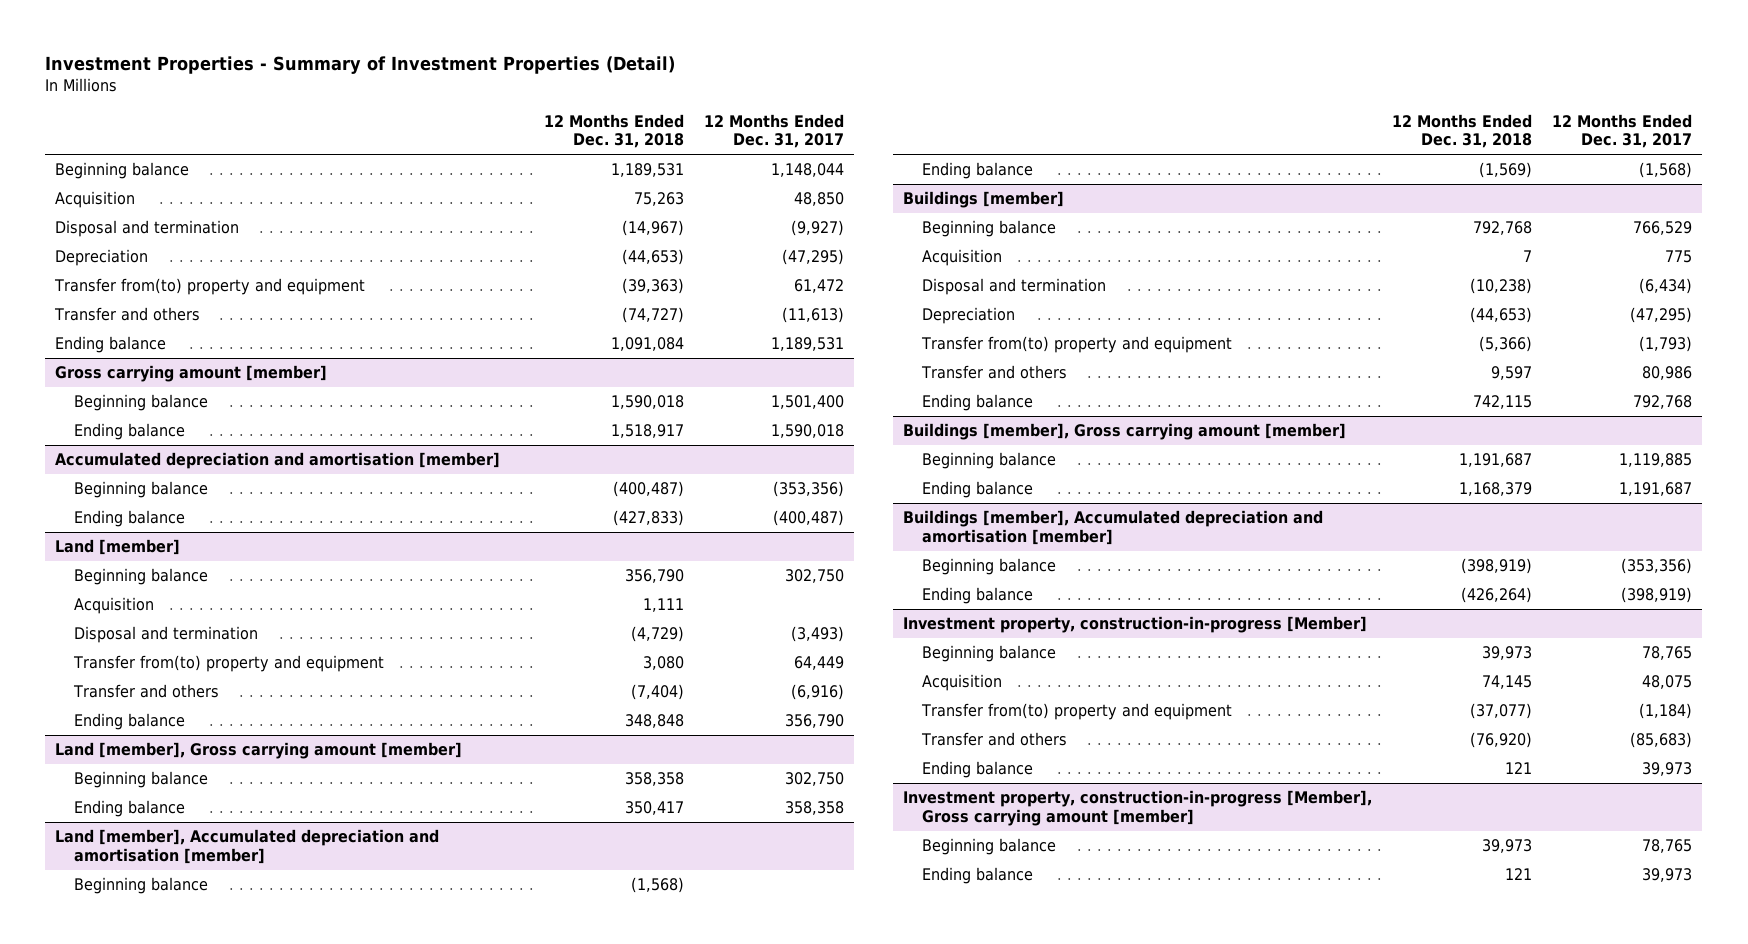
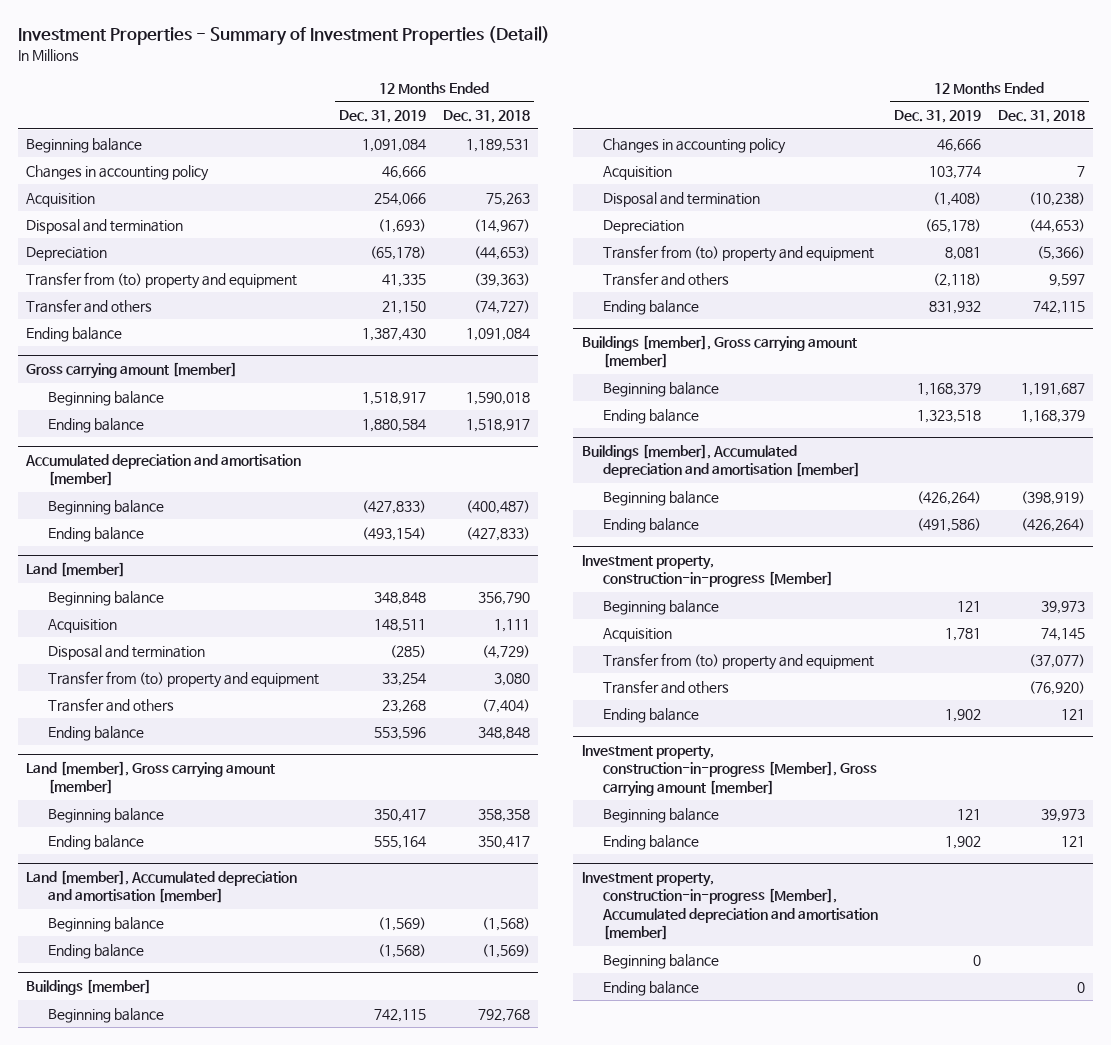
[704,113,845,149] 12 Months Ended Dec. 31, 2017 -> none
none -> [339,109,427,123] Dec. 31, 2019
none -> [26,164,210,181] Changes in accounting policy
[54,278,366,296] Transfer from(to) property and equipment -> [26,271,298,289] Transfer from (to) property and equipment
[72,655,384,673] Transfer from(to) property and equipment -> [47,670,319,688] Transfer from (to) property and equipment
none -> [602,137,786,154] Changes in accounting policy
[920,336,1232,354] Transfer from(to) property and equipment -> [602,244,874,262] Transfer from (to) property and equipment
[920,703,1232,721] Transfer from(to) property and equipment -> [602,652,874,670] Transfer from (to) property and equipment
none -> [581,871,878,940] Investment property, construction-in-progress [Member], Accumulated depreciation and amortisation [member]
none -> [602,953,719,969] Beginning balance
none -> [602,980,699,996] Ending balance

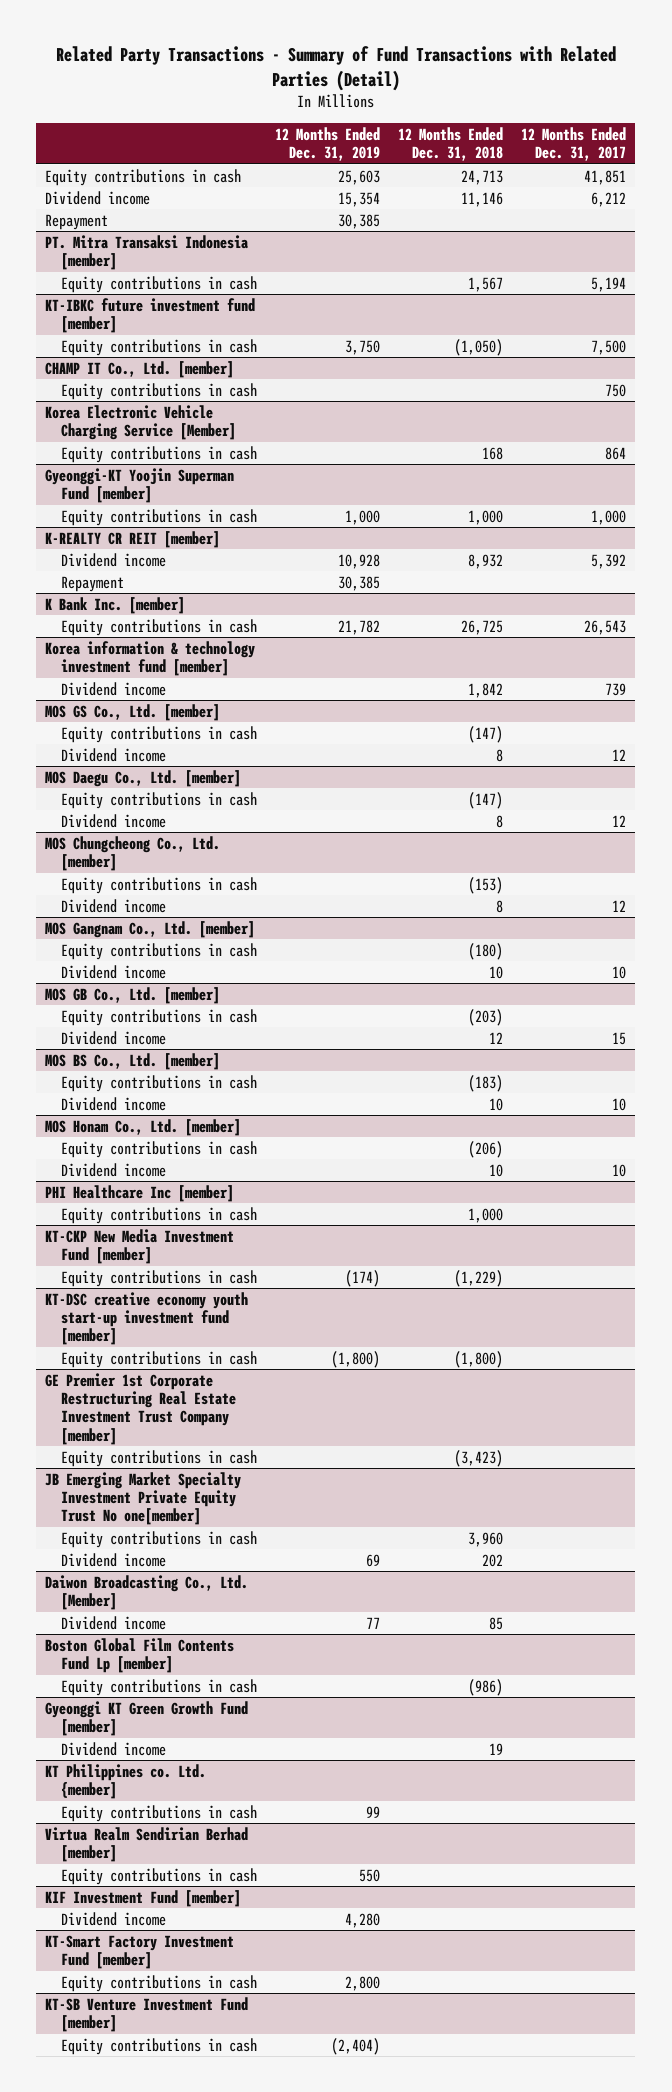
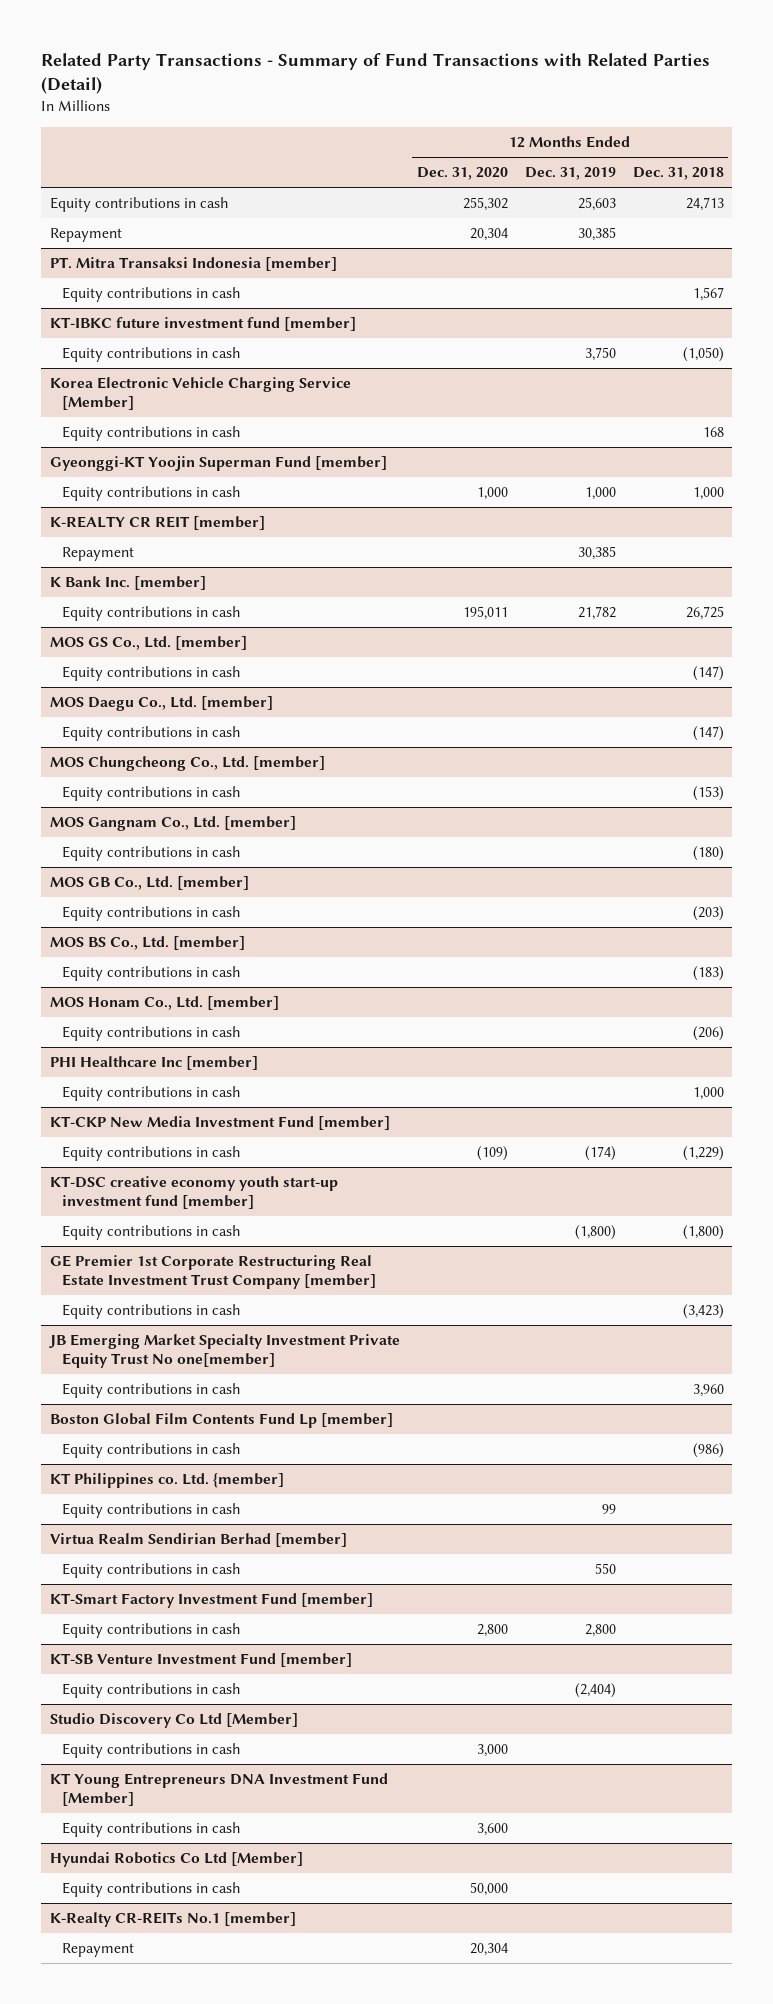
[521,126,627,162] 12 Months Ended Dec. 31, 2017 -> none
none -> [416,167,508,181] Dec. 31, 2020
[45,190,151,205] Dividend income -> none
[45,360,235,378] CHAMP IT Co., Ltd. [member] -> none
[61,382,258,400] Equity contributions in cash -> none
[61,552,167,567] Dividend income -> none
[45,640,256,676] Korea information & technology investment fund [member] -> none
[61,681,167,696] Dividend income -> none
[61,747,167,762] Dividend income -> none
[61,813,167,828] Dividend income -> none
[61,898,167,913] Dividend income -> none
[61,964,167,979] Dividend income -> none
[61,1030,167,1045] Dividend income -> none
[61,1096,167,1111] Dividend income -> none
[61,1162,167,1177] Dividend income -> none
[61,1552,167,1567] Dividend income -> none
[45,1574,249,1610] Daiwon Broadcasting Co., Ltd. [Member] -> none
[61,1615,167,1630] Dividend income -> none
[45,1700,249,1736] Gyeonggi KT Green Growth Fund [member] -> none
[61,1741,167,1756] Dividend income -> none
[45,1889,242,1907] KIF Investment Fund [member] -> none
[61,1911,167,1926] Dividend income -> none
none -> [49,1713,298,1729] Studio Discovery Co Ltd [Member]
none -> [62,1743,242,1759] Equity contributions in cash
none -> [49,1773,388,1807] KT Young Entrepreneurs DNA Investment Fund [Member]
none -> [62,1822,242,1838] Equity contributions in cash
none -> [49,1852,303,1868] Hyundai Robotics Co Ltd [Member]
none -> [62,1882,242,1898] Equity contributions in cash
none -> [49,1912,296,1928] K-Realty CR-REITs No.1 [member]
none -> [62,1943,135,1958] Repayment

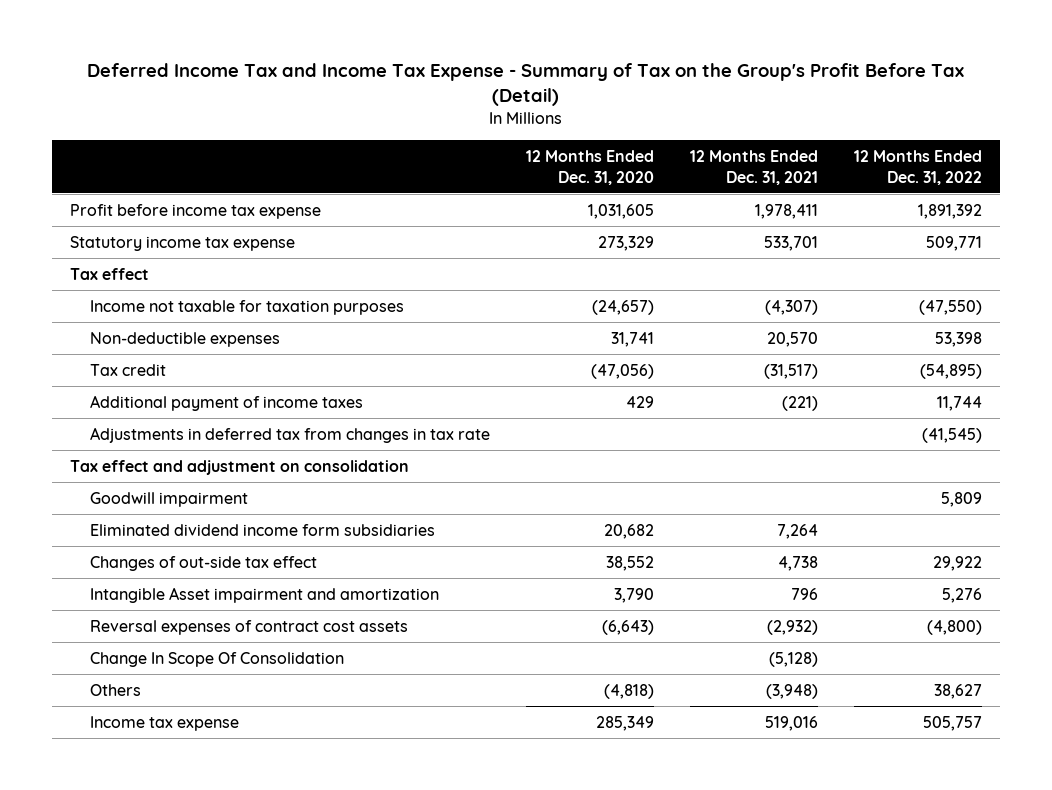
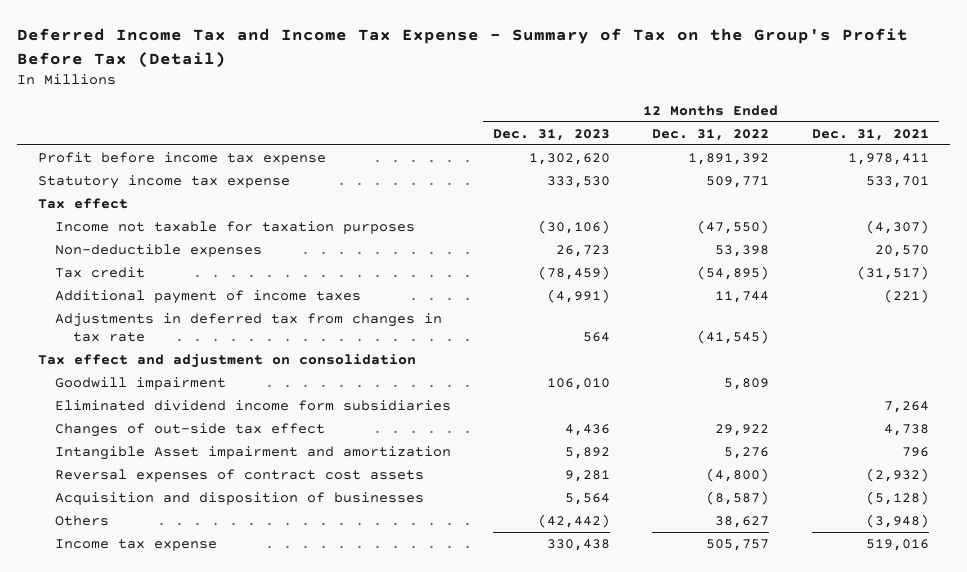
[526,149,655,185] 12 Months Ended Dec. 31, 2020 -> none
none -> [493,128,611,141] Dec. 31, 2023
[90,651,345,667] Change In Scope Of Consolidation -> none
none -> [55,491,425,505] Acquisition and disposition of businesses

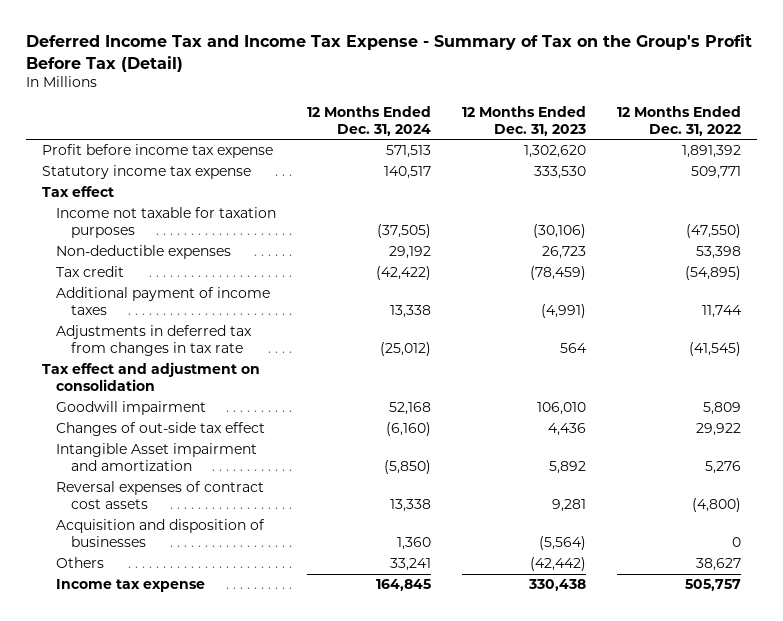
[811,128,929,141] Dec. 31, 2021 -> none
none -> [307,105,432,136] 12 Months Ended Dec. 31, 2024
[55,399,452,411] Eliminated dividend income form subsidiaries -> none
[565,492,611,505] 5,564 -> [539,536,587,551] (5,564)
[706,490,770,505] (8,587) -> [732,537,742,548] 0

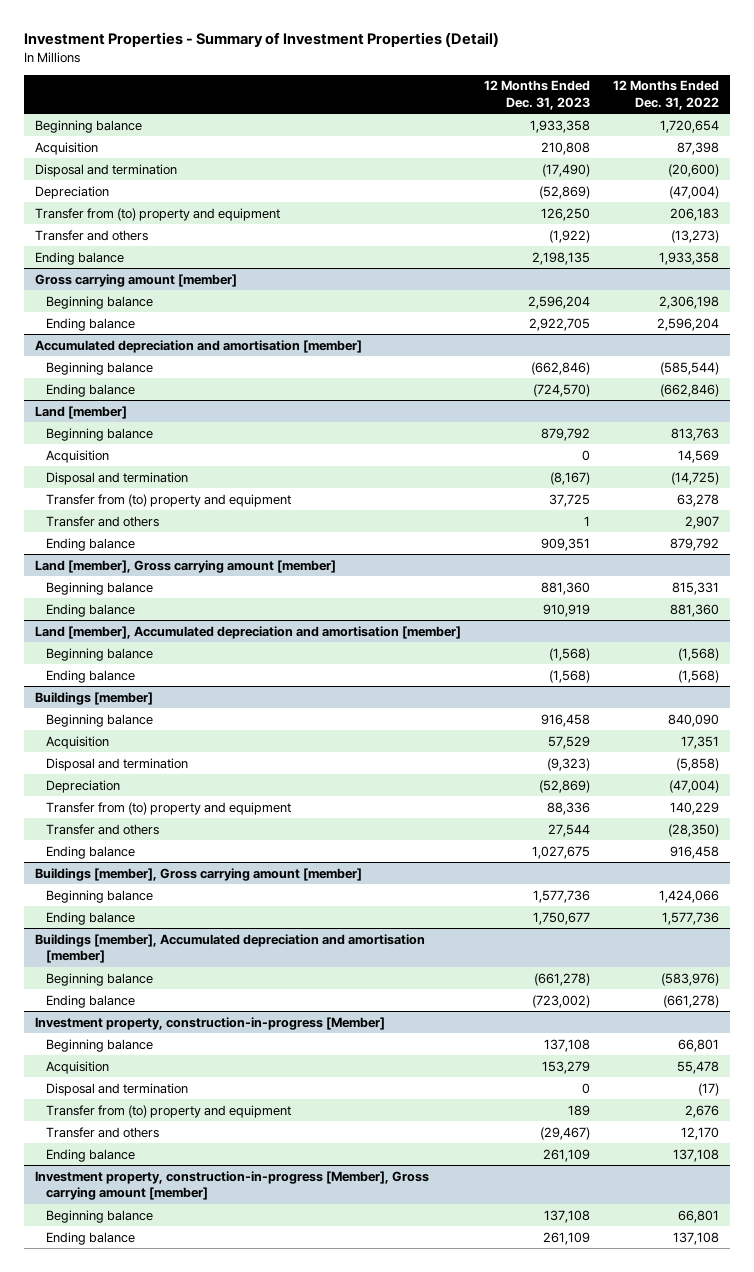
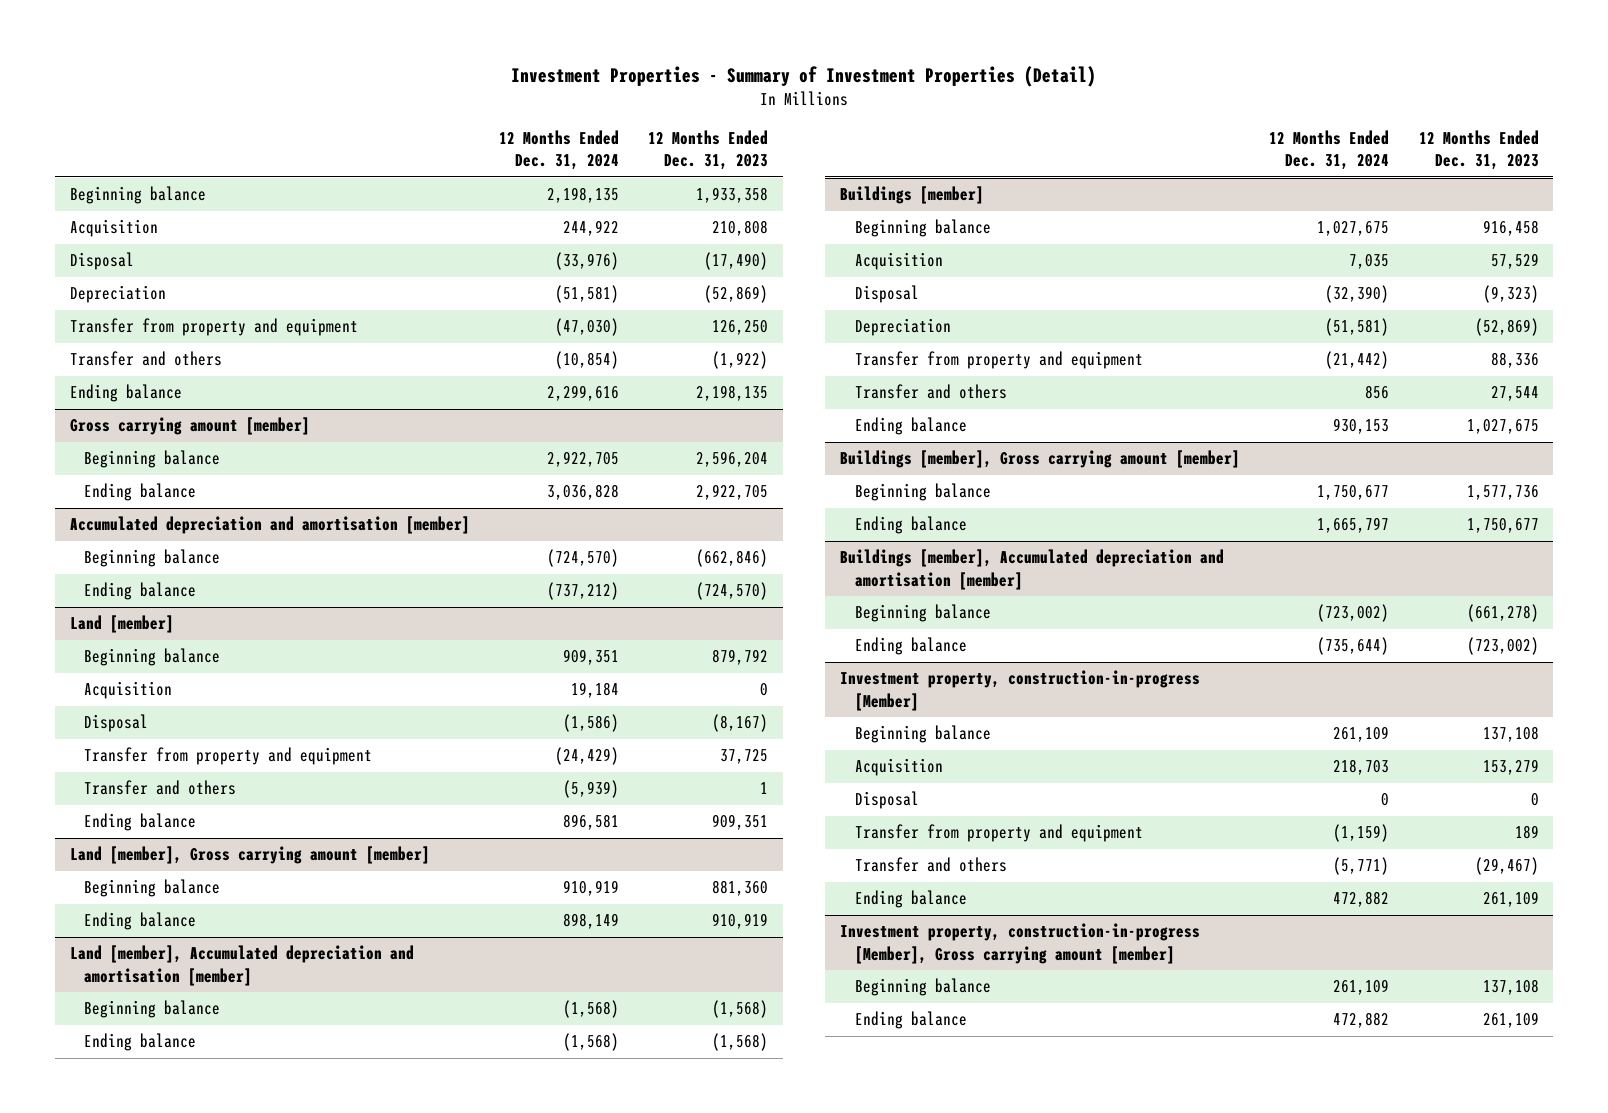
[612,80,719,111] 12 Months Ended Dec. 31, 2022 -> none
none -> [498,130,619,171] 12 Months Ended Dec. 31, 2024
[35,163,178,177] Disposal and termination -> [69,252,134,271] Disposal
[35,207,281,221] Transfer from (to) property and equipment -> [69,318,358,337] Transfer from property and equipment
[45,471,188,485] Disposal and termination -> [84,714,149,733] Disposal
[45,493,291,507] Transfer from (to) property and equipment -> [84,747,373,766] Transfer from property and equipment
[45,757,188,771] Disposal and termination -> [854,285,919,304] Disposal
[45,801,291,815] Transfer from (to) property and equipment -> [854,351,1143,370] Transfer from property and equipment
[45,1082,188,1096] Disposal and termination -> [854,791,919,810] Disposal
[45,1104,291,1118] Transfer from (to) property and equipment -> [854,824,1143,843] Transfer from property and equipment

